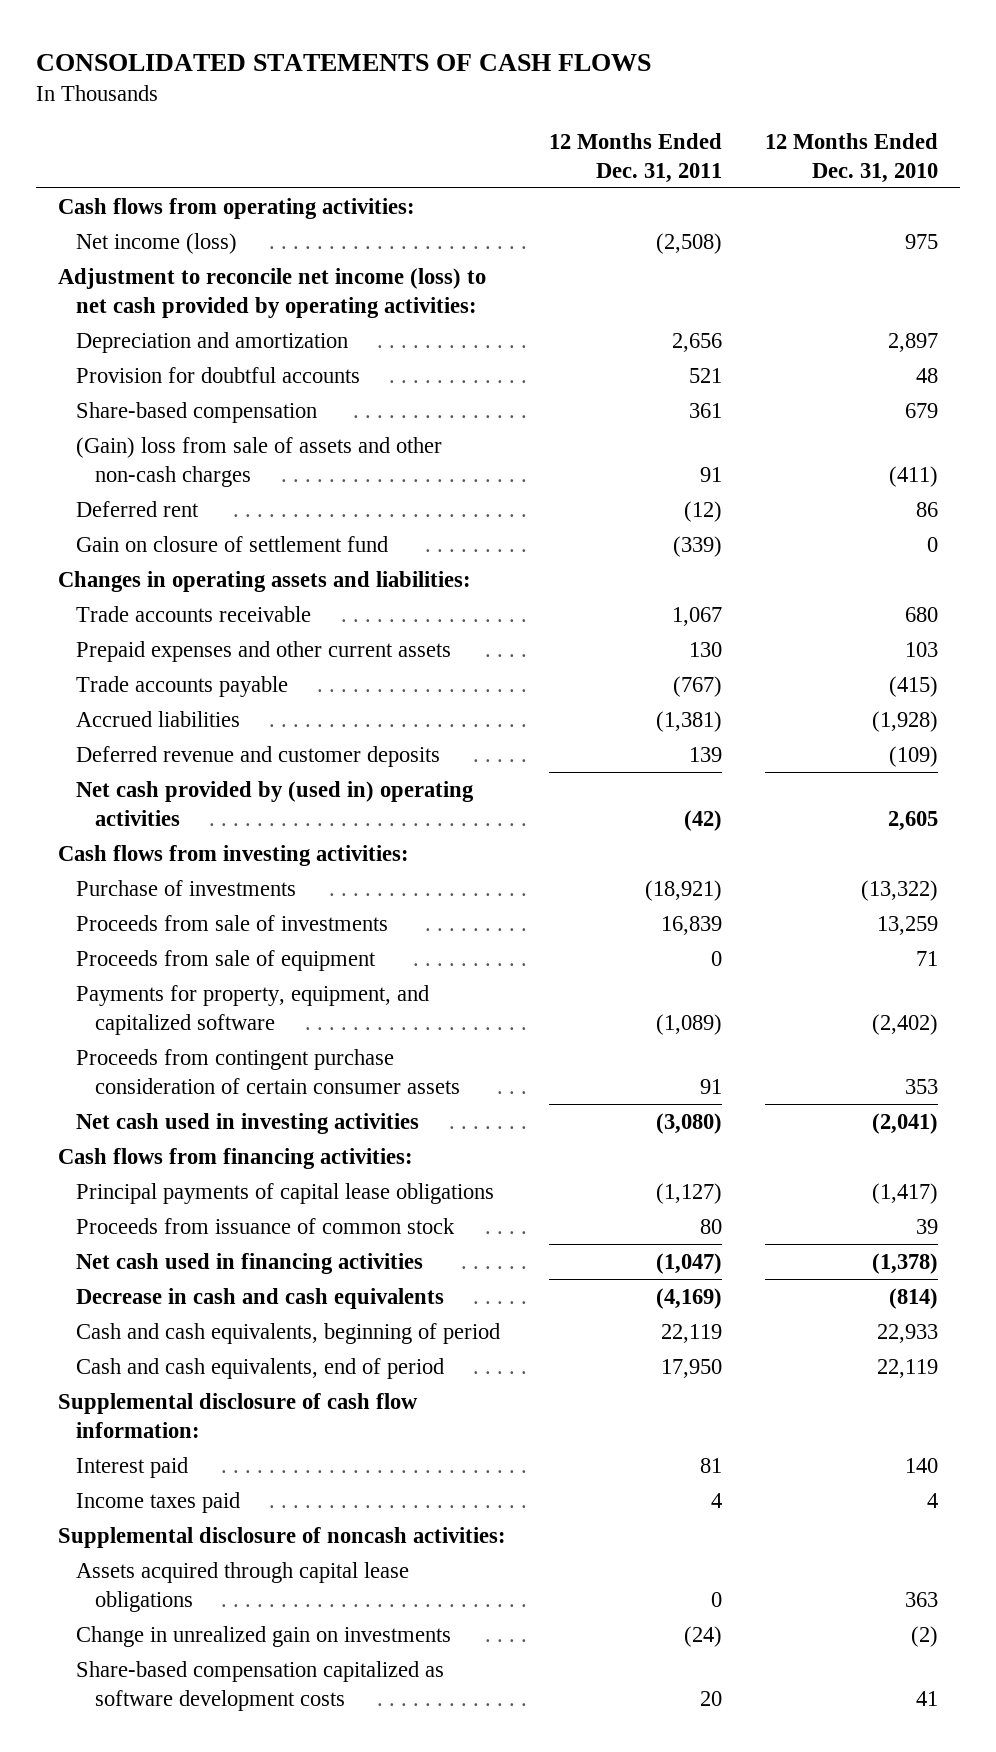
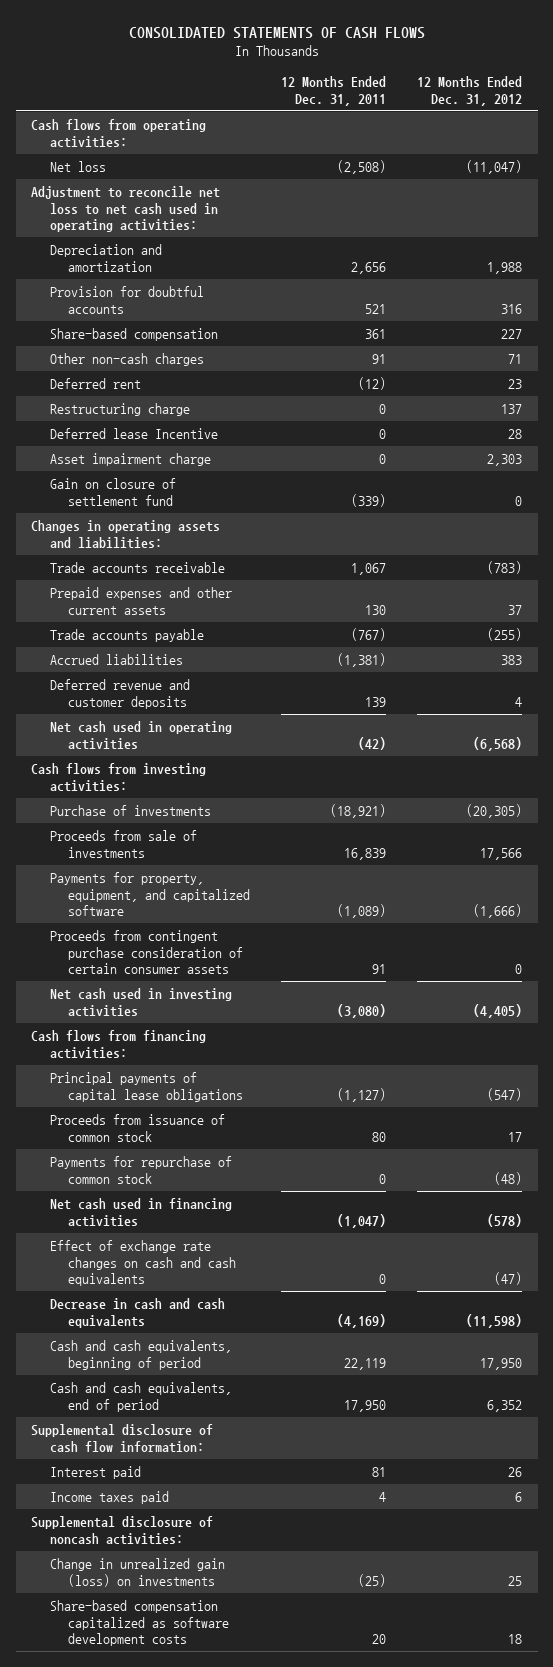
[765,132,939,183] 12 Months Ended Dec. 31, 2010 -> none
none -> [417,76,523,106] 12 Months Ended Dec. 31, 2012
[76,232,238,254] Net income (loss) -> [49,160,106,172] Net loss
[57,267,486,318] Adjustment to reconcile net income (loss) to net cash provided by operating activities: -> [31,185,221,233] Adjustment to reconcile net loss to net cash used in operating activities:
[76,436,443,487] (Gain) loss from sale of assets and other non-cash charges -> [49,352,204,366] Other non-cash charges
none -> [49,402,190,416] Restructuring charge
none -> [49,427,218,439] Deferred lease Incentive
none -> [49,452,211,466] Asset impairment charge
[76,780,475,826] Net cash provided by (used in) operating activities -> [49,720,232,750] Net cash used in operating activities
[76,949,377,971] Proceeds from sale of equipment -> none
none -> [49,1155,232,1184] Payments for repurchase of common stock
none -> [49,1239,236,1287] Effect of exchange rate changes on cash and cash equivalents
[76,1561,410,1612] Assets acquired through capital lease obligations -> none
[76,1625,452,1647] Change in unrealized gain on investments -> [49,1557,225,1587] Change in unrealized gain (loss) on investments
[683,1625,722,1647] (24) -> [357,1573,386,1587] (25)

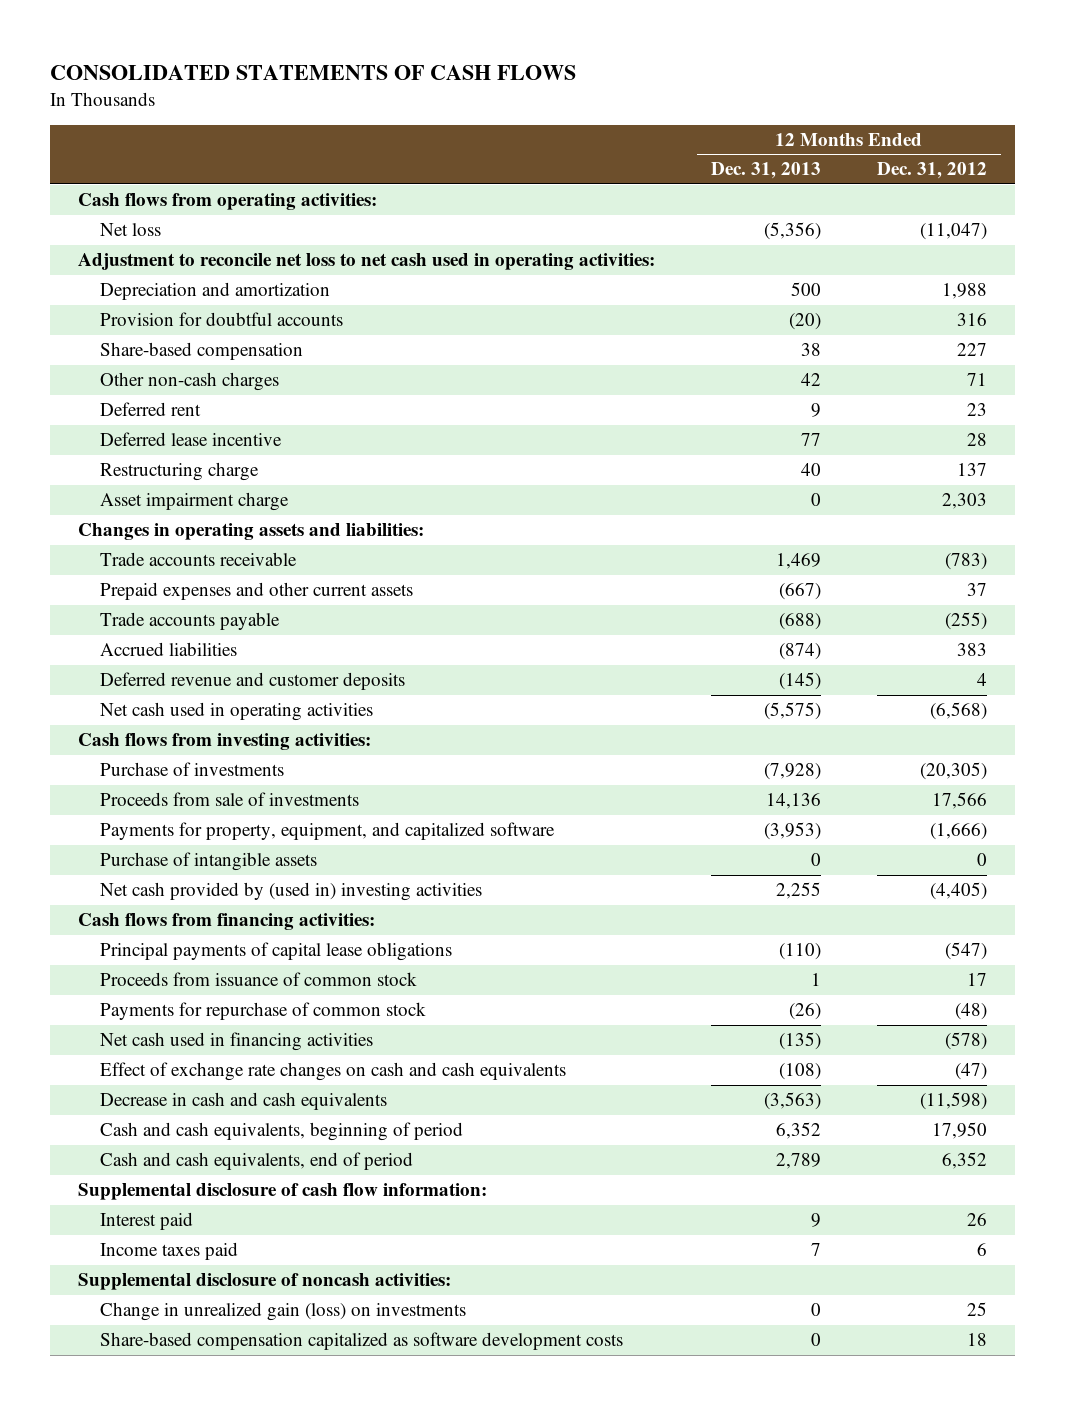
[280,76,386,106] 12 Months Ended Dec. 31, 2011 -> none
none -> [710,162,821,180] Dec. 31, 2013
none -> [100,432,283,447] Deferred lease incentive
[49,427,218,439] Deferred lease Incentive -> none
[49,477,176,506] Gain on closure of settlement fund -> none
[49,929,243,975] Proceeds from contingent purchase consideration of certain consumer assets -> none
none -> [100,852,318,872] Purchase of intangible assets
[49,987,232,1017] Net cash used in investing activities -> [100,882,483,902] Net cash provided by (used in) investing activities

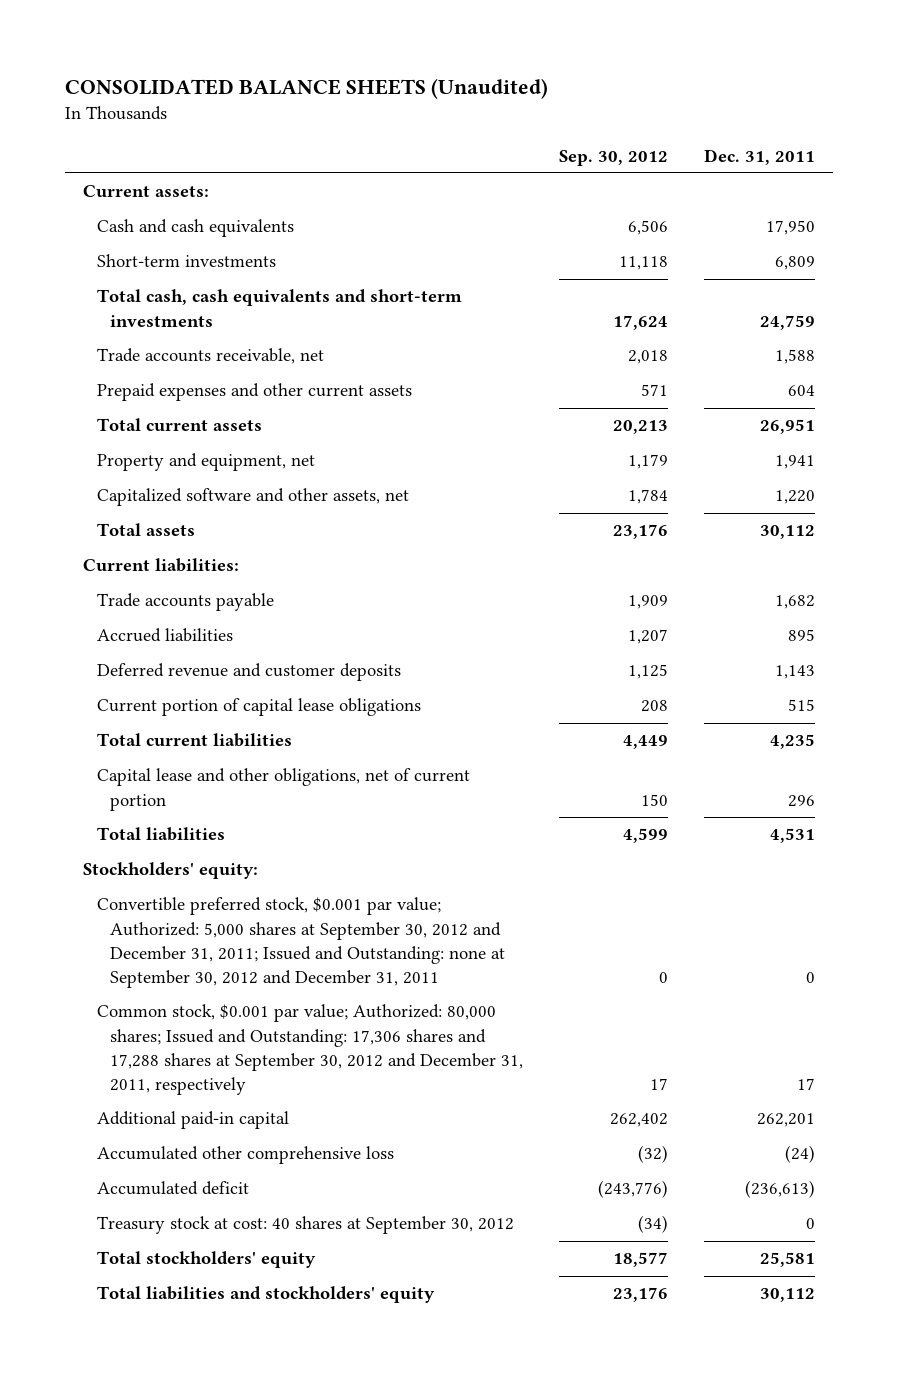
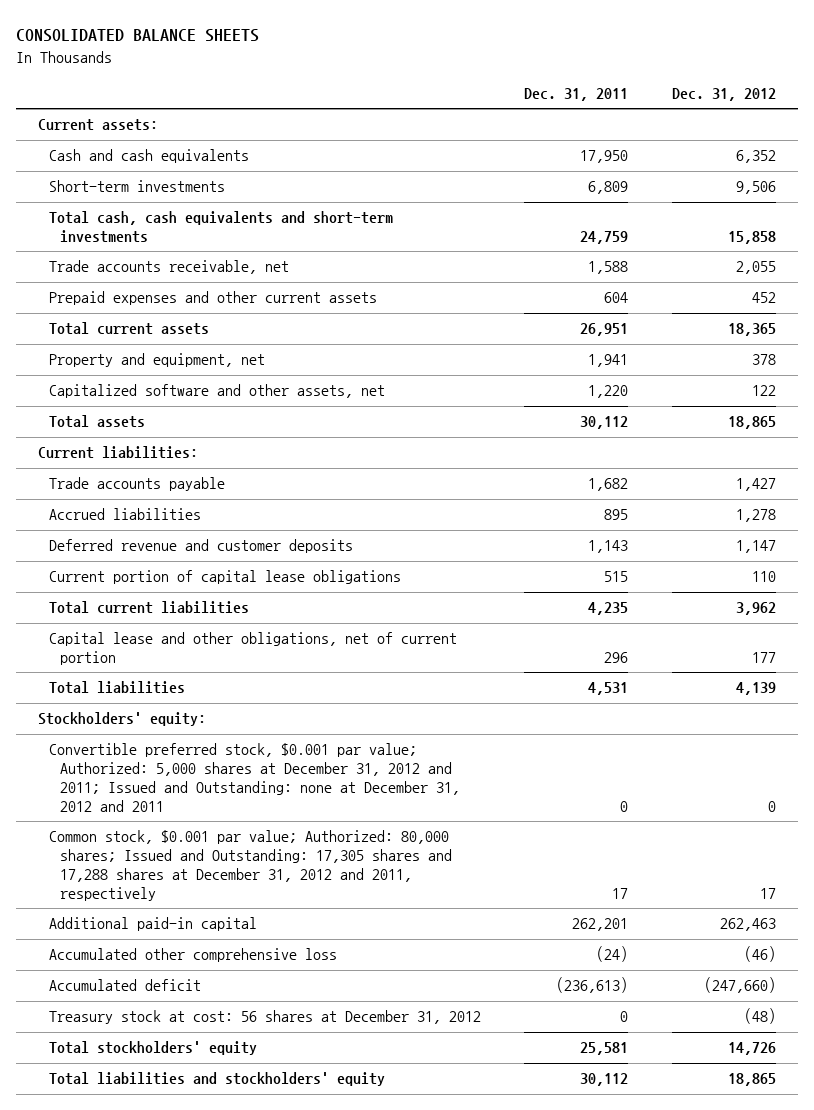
[65,78,549,100] CONSOLIDATED BALANCE SHEETS (Unaudited) -> [15,29,259,43] CONSOLIDATED BALANCE SHEETS
[558,149,668,166] Sep. 30, 2012 -> none
none -> [672,87,777,101] Dec. 31, 2012
[96,897,506,988] Convertible preferred stock, $0.001 par value; Authorized: 5,000 shares at September 30, 2012 and December 31, 2011; Issued and Outstanding: none at September 30, 2012 and December 31, 2011 -> [48,743,460,812] Convertible preferred stock, $0.001 par value; Authorized: 5,000 shares at December 31, 2012 and 2011; Issued and Outstanding: none at December 31, 2012 and 2011
[96,1004,524,1095] Common stock, $0.001 par value; Authorized: 80,000 shares; Issued and Outstanding: 17,306 shares and 17,288 shares at September 30, 2012 and December 31, 2011, respectively -> [48,830,452,901] Common stock, $0.001 par value; Authorized: 80,000 shares; Issued and Outstanding: 17,305 shares and 17,288 shares at December 31, 2012 and 2011, respectively
[96,1216,514,1235] Treasury stock at cost: 40 shares at September 30, 2012 -> [48,1010,481,1025] Treasury stock at cost: 56 shares at December 31, 2012

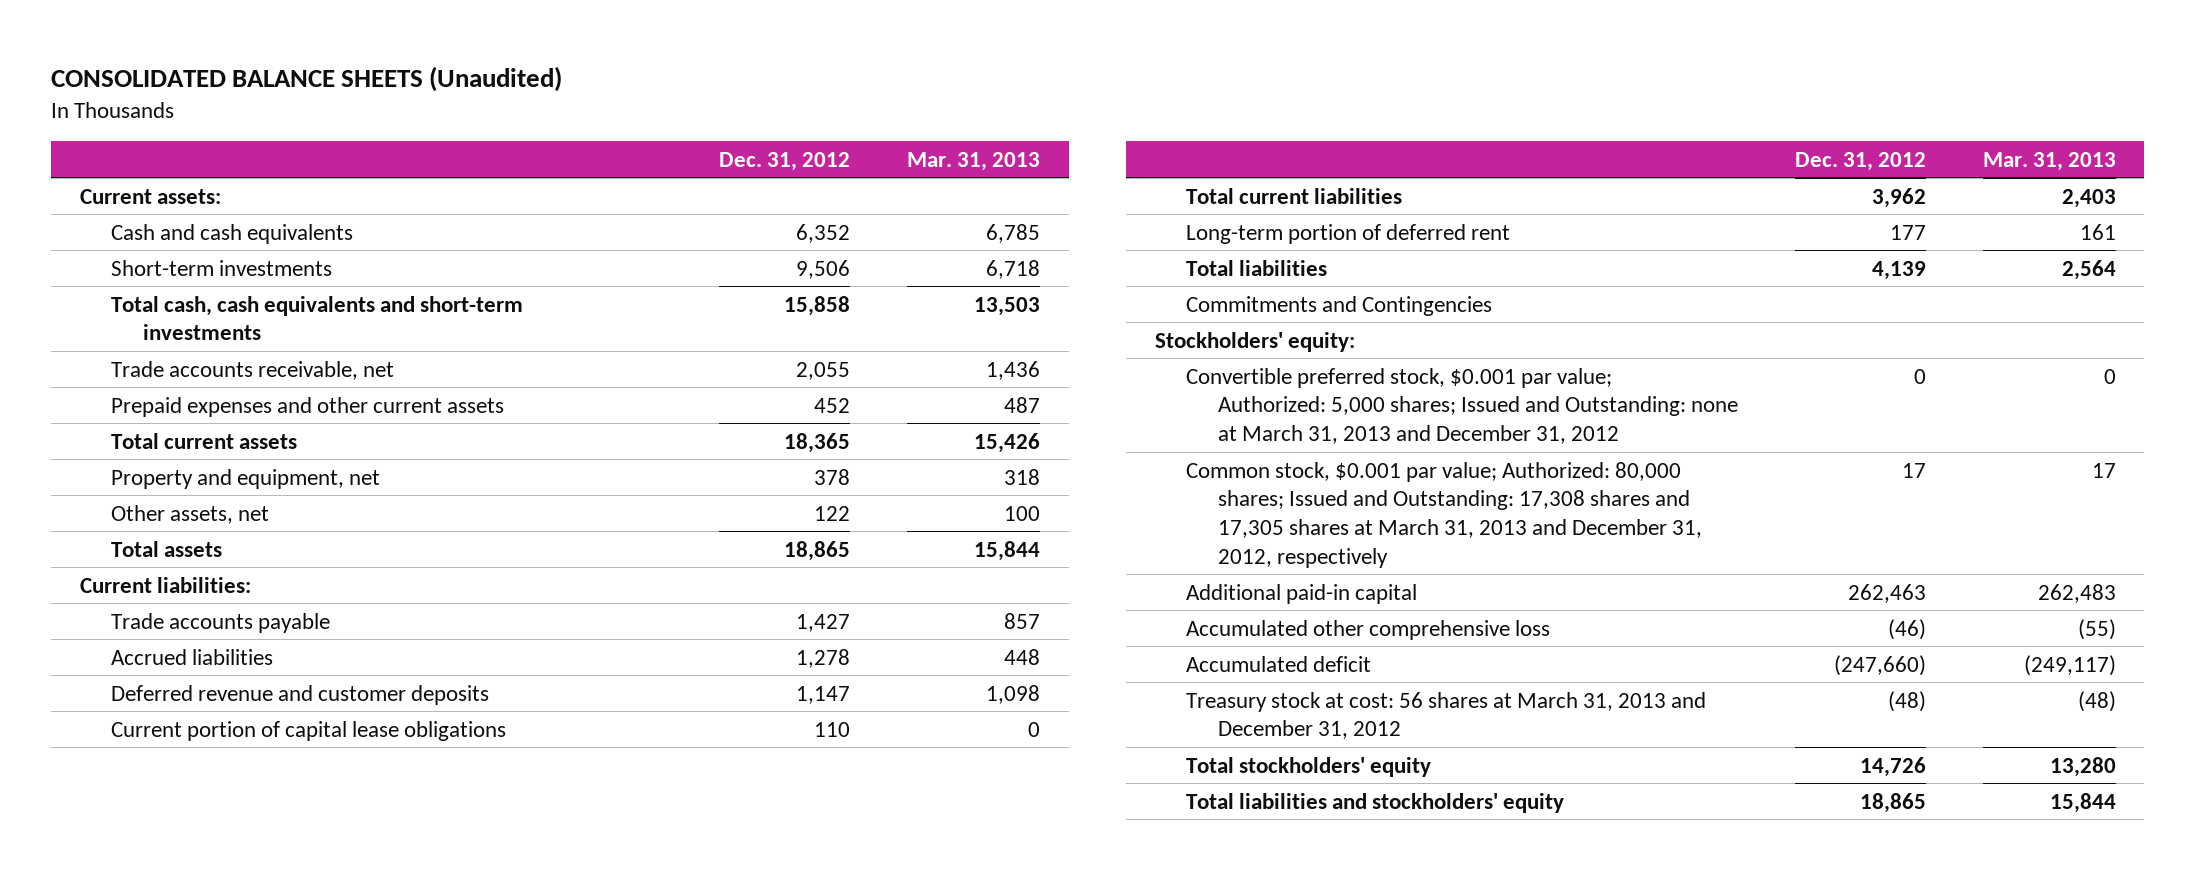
[15,29,259,43] CONSOLIDATED BALANCE SHEETS -> [51,65,563,92] CONSOLIDATED BALANCE SHEETS (Unaudited)
[524,87,629,101] Dec. 31, 2011 -> none
none -> [907,151,1041,171] Mar. 31, 2013
[48,384,385,399] Capitalized software and other assets, net -> [111,504,270,524] Other assets, net
[48,632,457,666] Capital lease and other obligations, net of current portion -> [1186,223,1511,244] Long-term portion of deferred rent
none -> [1186,295,1493,316] Commitments and Contingencies
[48,743,460,812] Convertible preferred stock, $0.001 par value; Authorized: 5,000 shares at December 31, 2012 and 2011; Issued and Outstanding: none at December 31, 2012 and 2011 -> [1186,367,1738,444] Convertible preferred stock, $0.001 par value; Authorized: 5,000 shares; Issued and Outstanding: none at March 31, 2013 and December 31, 2012
[48,830,452,901] Common stock, $0.001 par value; Authorized: 80,000 shares; Issued and Outstanding: 17,305 shares and 17,288 shares at December 31, 2012 and 2011, respectively -> [1186,461,1702,568] Common stock, $0.001 par value; Authorized: 80,000 shares; Issued and Outstanding: 17,308 shares and 17,305 shares at March 31, 2013 and December 31, 2012, respectively
[48,1010,481,1025] Treasury stock at cost: 56 shares at December 31, 2012 -> [1186,691,1707,740] Treasury stock at cost: 56 shares at March 31, 2013 and December 31, 2012

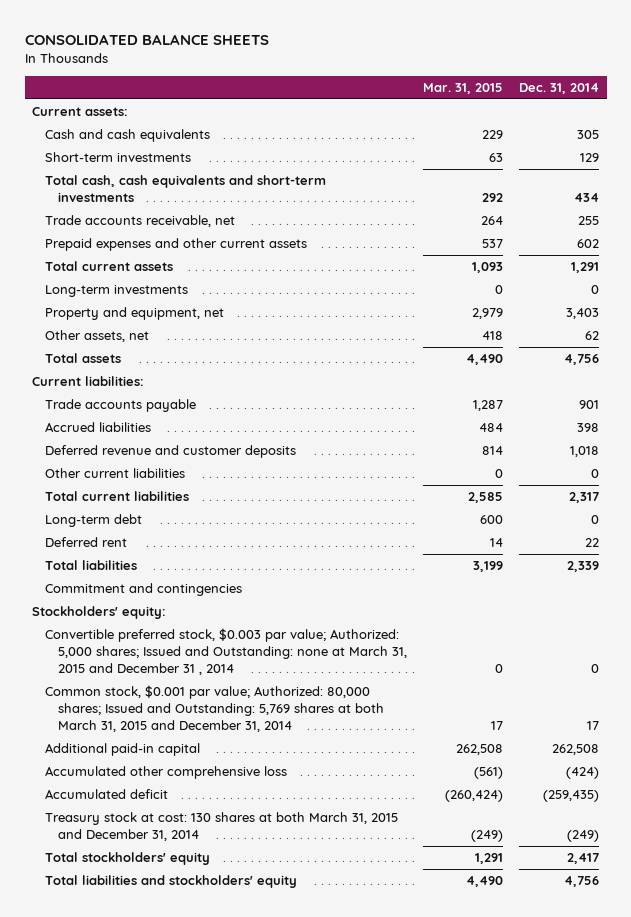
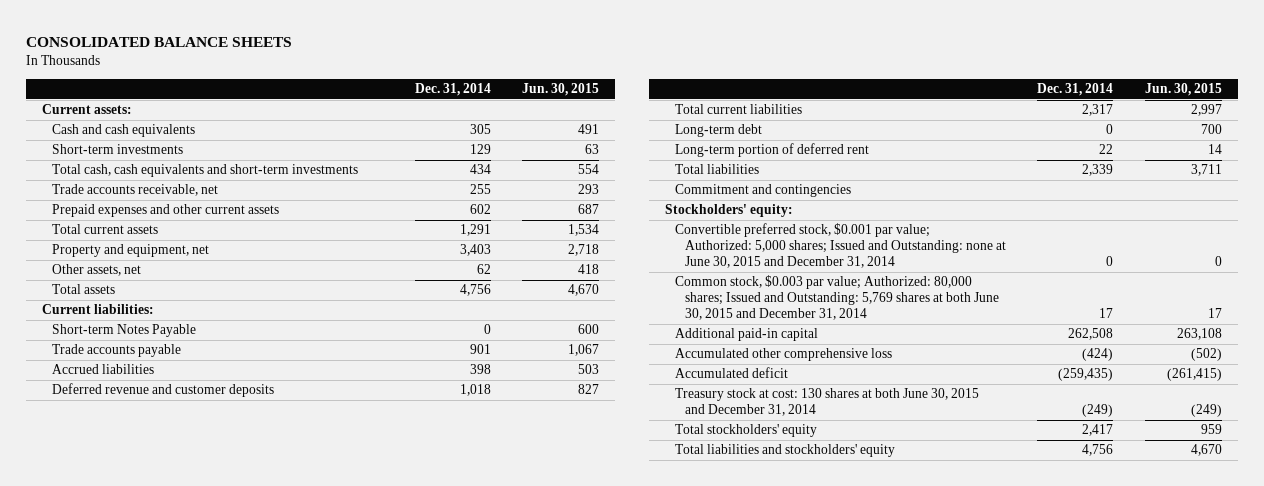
[422,82,503,94] Mar. 31, 2015 -> none
none -> [522,83,600,97] Jun. 30, 2015
[45,285,189,298] Long-term investments -> none
none -> [52,324,197,338] Short-term Notes Payable
[45,468,186,479] Other current liabilities -> none
[45,537,128,548] Deferred rent -> [674,143,869,158] Long-term portion of deferred rent
[45,628,407,675] Convertible preferred stock, $0.003 par value; Authorized: 5,000 shares; Issued and Outstanding: none at March 31, 2015 and December 31 , 2014 -> [674,223,1006,269] Convertible preferred stock, $0.001 par value; Authorized: 5,000 shares; Issued and Outstanding: none at June 30, 2015 and December 31, 2014
[45,685,384,732] Common stock, $0.001 par value; Authorized: 80,000 shares; Issued and Outstanding: 5,769 shares at both March 31, 2015 and December 31, 2014 -> [674,275,999,321] Common stock, $0.003 par value; Authorized: 80,000 shares; Issued and Outstanding: 5,769 shares at both June 30, 2015 and December 31, 2014
[45,812,399,841] Treasury stock at cost: 130 shares at both March 31, 2015 and December 31, 2014 -> [674,388,979,417] Treasury stock at cost: 130 shares at both June 30, 2015 and December 31, 2014

